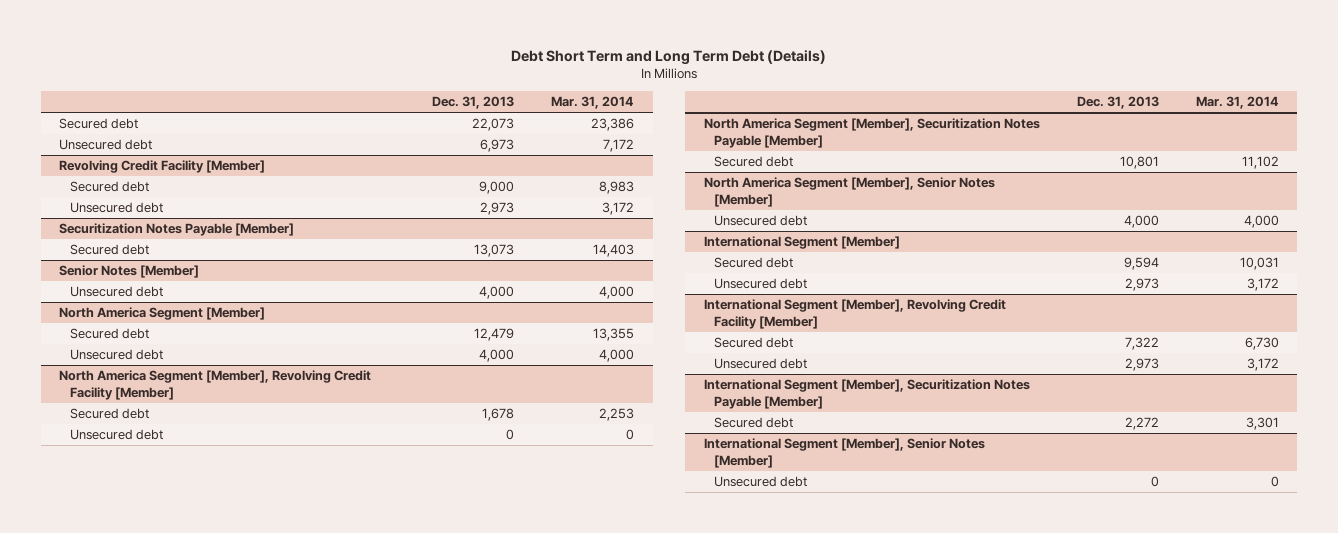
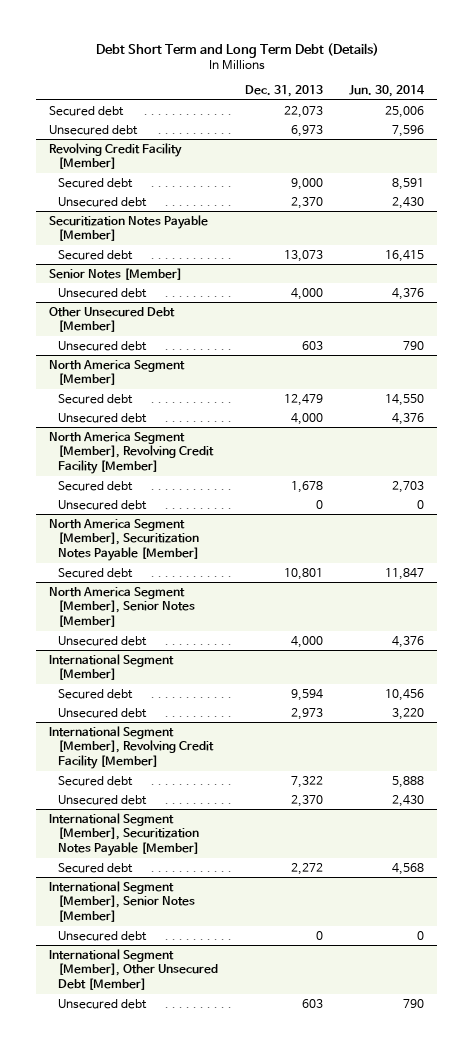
[551,95,635,109] Mar. 31, 2014 -> none
none -> [349,85,426,98] Jun. 30, 2014
[480,202,515,216] 2,973 -> [290,196,323,209] 2,370
none -> [49,306,176,333] Other Unsecured Debt [Member]
none -> [58,340,148,351] Unsecured debt
[1124,358,1159,372] 2,973 -> [290,794,323,807] 2,370
none -> [49,948,219,991] International Segment [Member], Other Unsecured Debt [Member]
none -> [58,998,148,1009] Unsecured debt

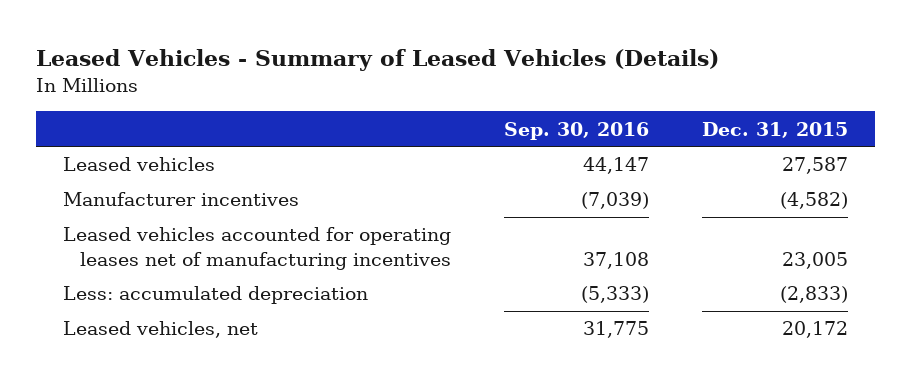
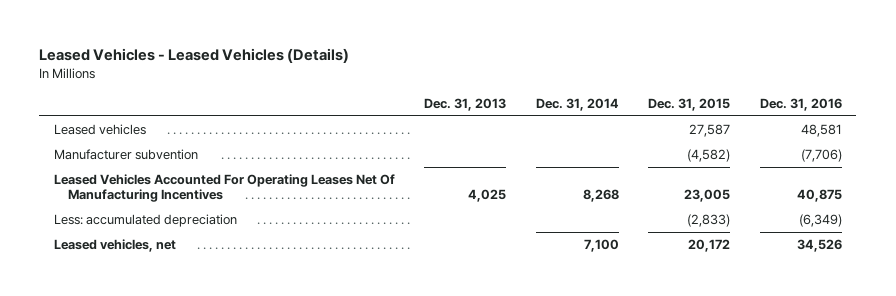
[36,49,720,72] Leased Vehicles - Summary of Leased Vehicles (Details) -> [39,47,350,63] Leased Vehicles - Leased Vehicles (Details)
[504,121,650,140] Sep. 30, 2016 -> none
none -> [424,98,507,112] Dec. 31, 2013
none -> [535,98,619,112] Dec. 31, 2014
none -> [759,98,842,112] Dec. 31, 2016
[62,192,299,207] Manufacturer incentives -> [54,149,199,161] Manufacturer subvention
[62,227,452,270] Leased vehicles accounted for operating leases net of manufacturing incentives -> [54,174,396,203] Leased Vehicles Accounted For Operating Leases Net Of Manufacturing Incentives

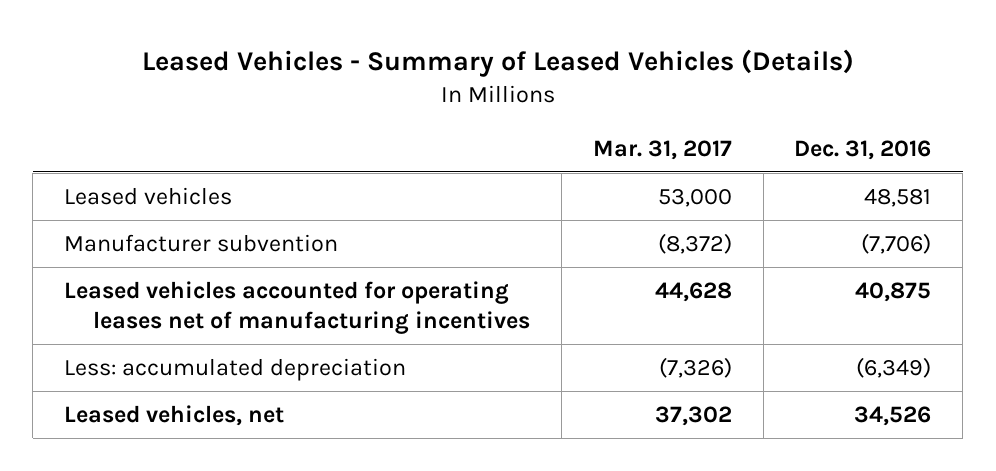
[39,47,350,63] Leased Vehicles - Leased Vehicles (Details) -> [141,48,854,77] Leased Vehicles - Summary of Leased Vehicles (Details)
[424,98,507,112] Dec. 31, 2013 -> none
[535,98,619,112] Dec. 31, 2014 -> none
[648,98,731,112] Dec. 31, 2015 -> none
none -> [592,140,732,161] Mar. 31, 2017
[54,174,396,203] Leased Vehicles Accounted For Operating Leases Net Of Manufacturing Incentives -> [64,280,531,334] Leased vehicles accounted for operating leases net of manufacturing incentives

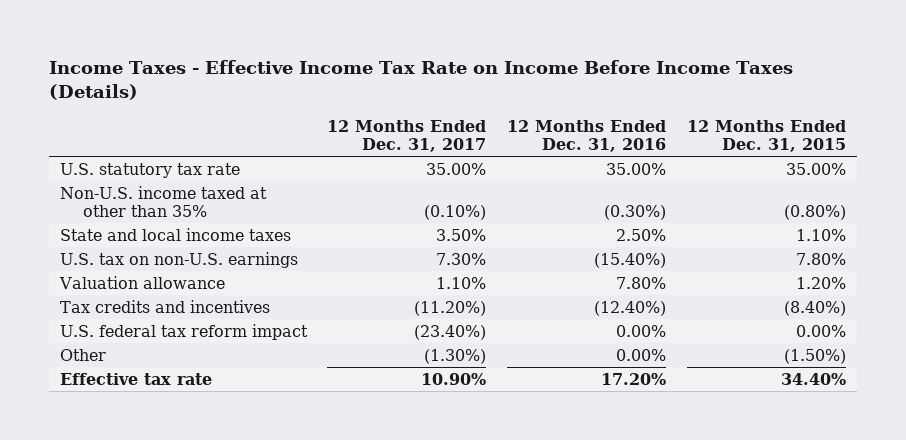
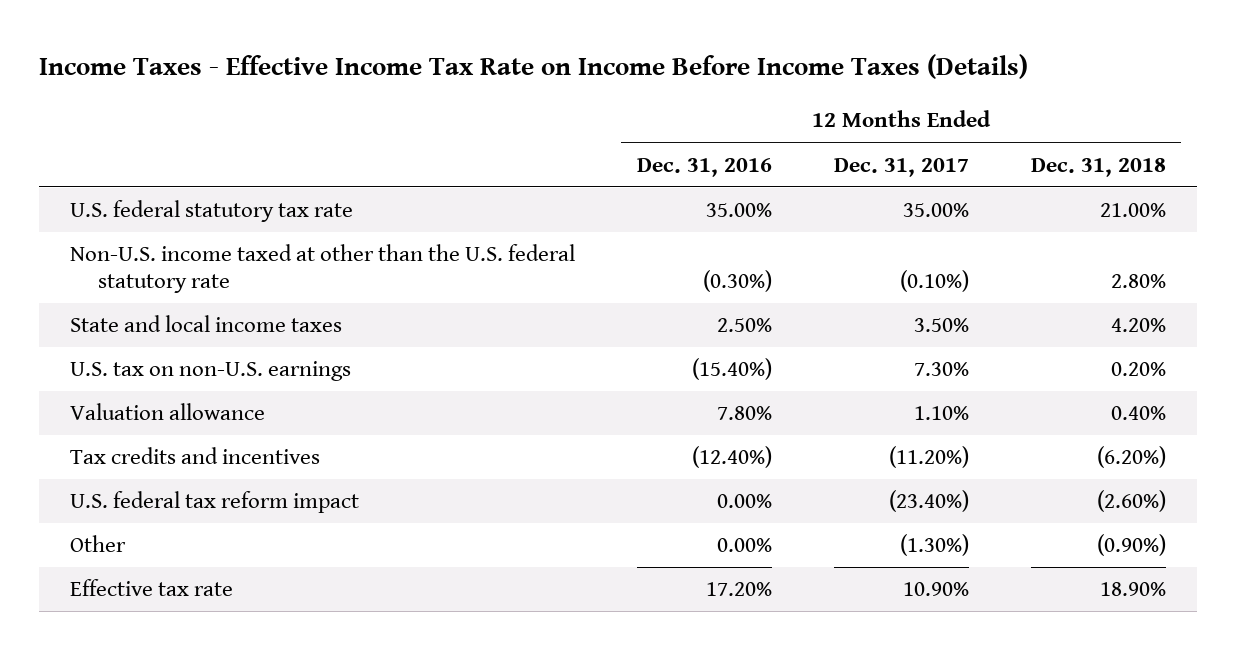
[687,119,847,153] 12 Months Ended Dec. 31, 2015 -> none
none -> [1030,157,1166,177] Dec. 31, 2018
[59,162,240,178] U.S. statutory tax rate -> [69,200,353,223] U.S. federal statutory tax rate
[59,185,267,218] Non-U.S. income taxed at other than 35% -> [69,244,575,293] Non-U.S. income taxed at other than the U.S. federal statutory rate

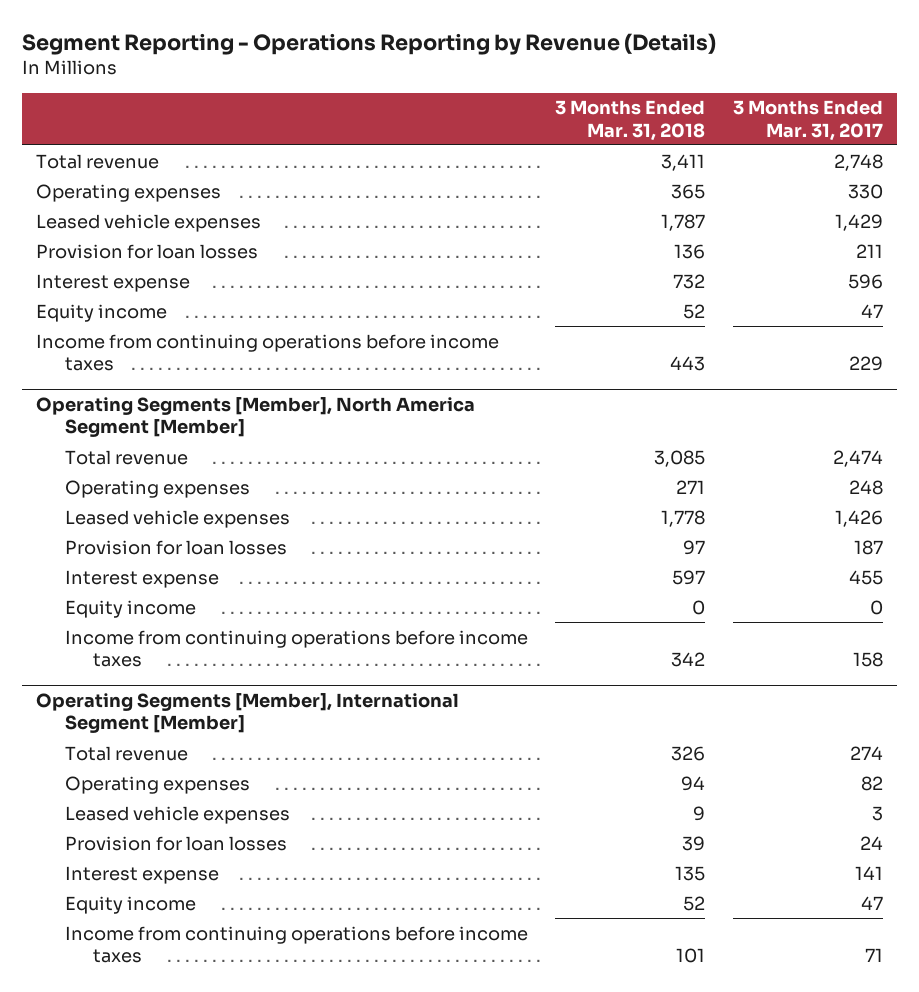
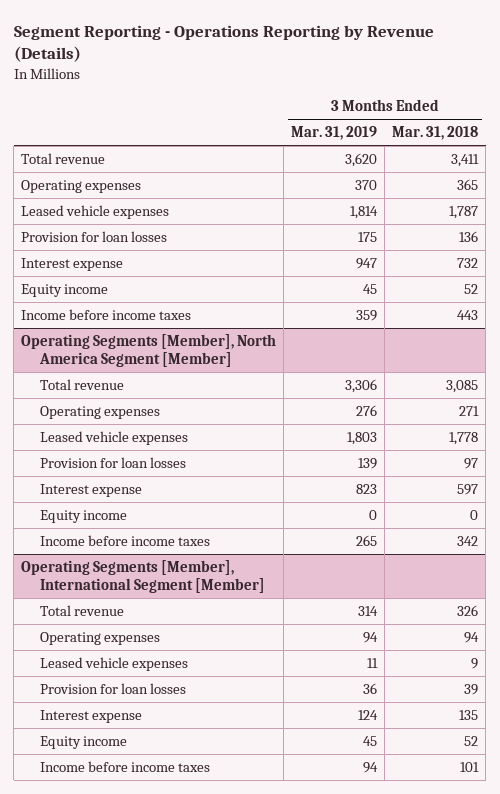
[733,100,884,141] 3 Months Ended Mar. 31, 2017 -> none
none -> [291,126,378,141] Mar. 31, 2019
[35,333,499,372] Income from continuing operations before income taxes -> [21,308,192,320] Income before income taxes
[64,629,528,668] Income from continuing operations before income taxes -> [40,534,211,546] Income before income taxes
[64,925,528,964] Income from continuing operations before income taxes -> [40,760,211,772] Income before income taxes

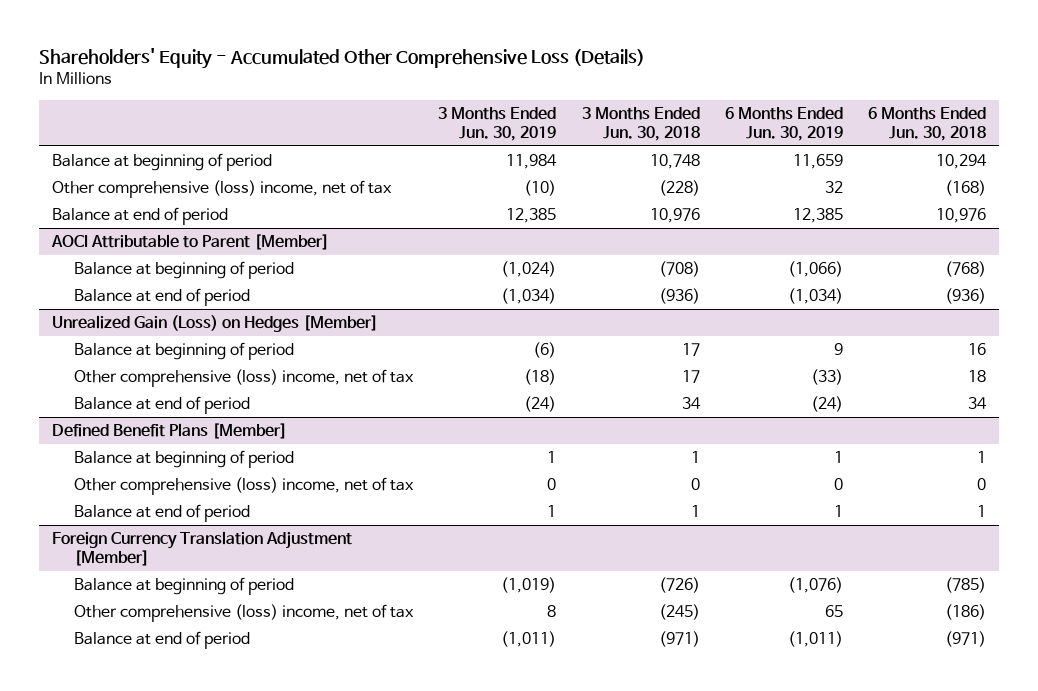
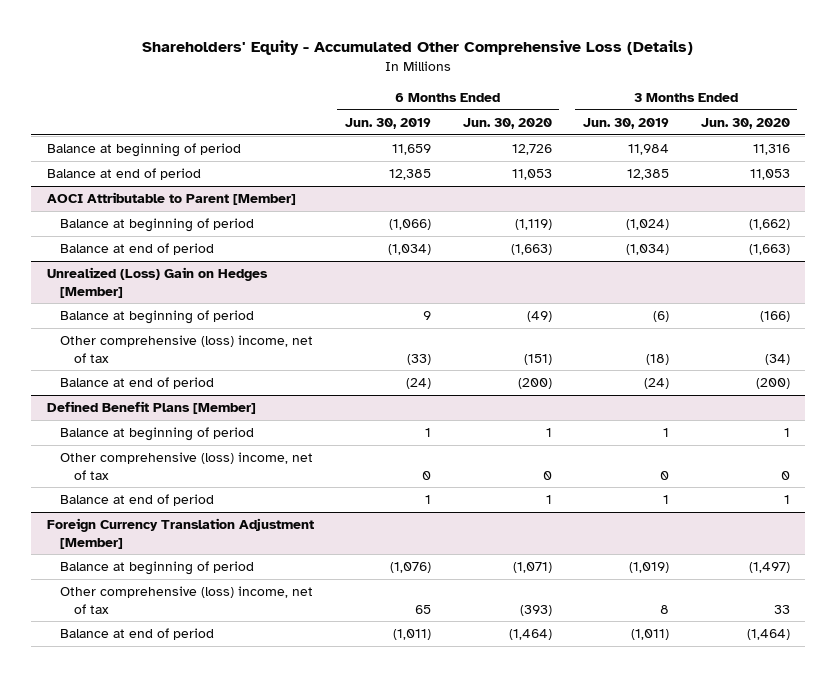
[581,107,700,142] 3 Months Ended Jun. 30, 2018 -> none
[868,107,987,142] 6 Months Ended Jun. 30, 2018 -> none
none -> [462,117,552,129] Jun. 30, 2020
none -> [700,117,790,129] Jun. 30, 2020
[51,180,392,199] Other comprehensive (loss) income, net of tax -> none
[51,315,378,333] Unrealized Gain (Loss) on Hedges [Member] -> [46,267,268,298] Unrealized (Loss) Gain on Hedges [Member]

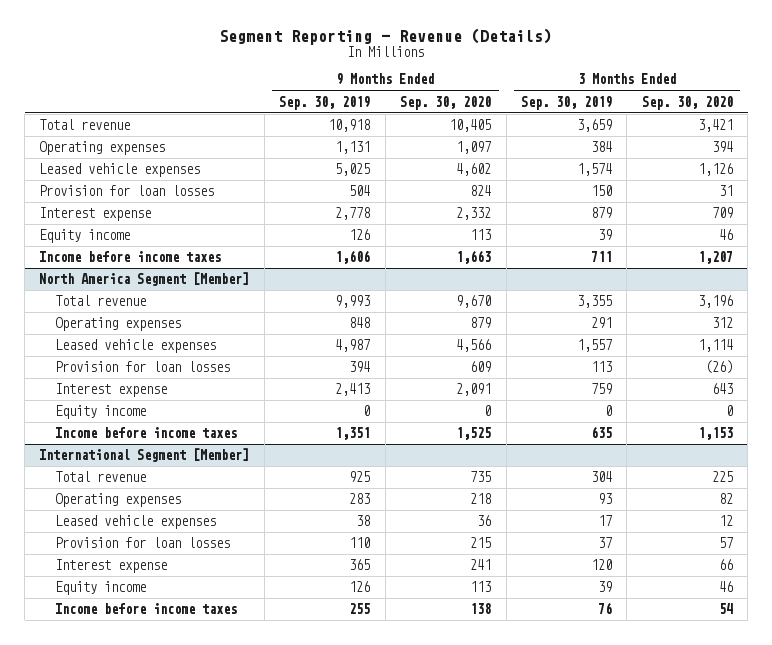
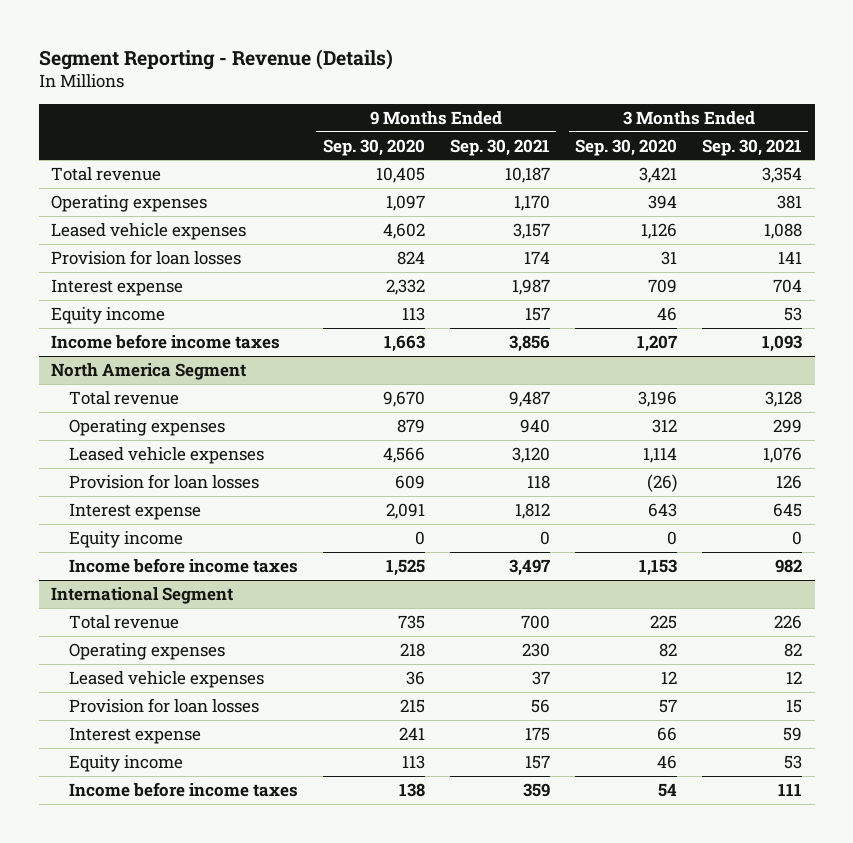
[279,95,371,110] Sep. 30, 2019 -> none
[520,95,612,110] Sep. 30, 2019 -> none
none -> [449,138,550,156] Sep. 30, 2021
none -> [702,138,803,156] Sep. 30, 2021
[39,272,250,287] North America Segment [Member] -> [51,362,247,380] North America Segment
[39,448,250,463] International Segment [Member] -> [51,586,234,604] International Segment

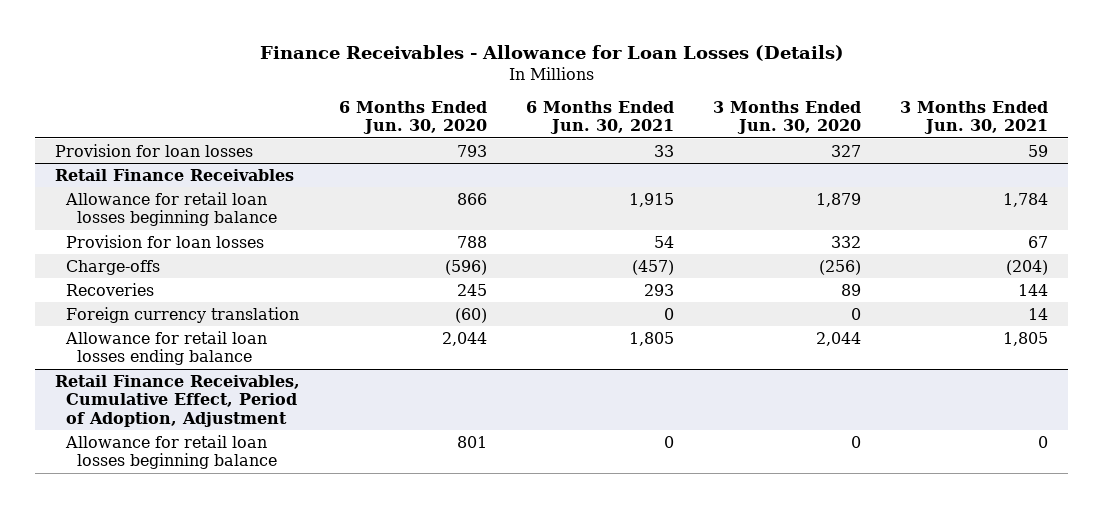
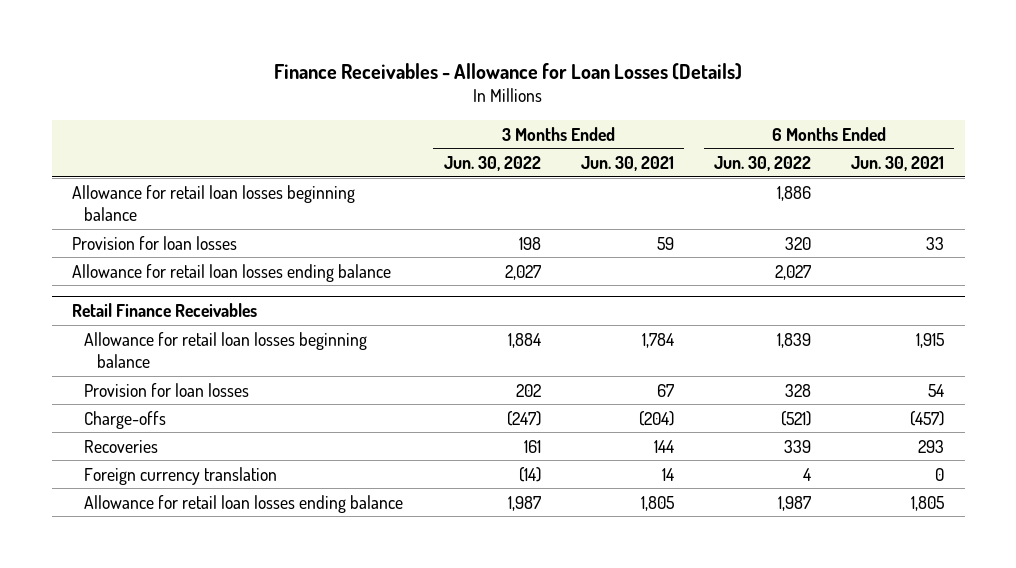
[338,100,487,135] 6 Months Ended Jun. 30, 2020 -> none
[713,100,862,135] 3 Months Ended Jun. 30, 2020 -> none
none -> [443,155,541,171] Jun. 30, 2022
none -> [714,155,812,171] Jun. 30, 2022
none -> [71,184,355,222] Allowance for retail loan losses beginning balance
none -> [71,263,391,282] Allowance for retail loan losses ending balance
[54,374,300,428] Retail Finance Receivables, Cumulative Effect, Period of Adoption, Adjustment -> none
[64,434,277,470] Allowance for retail loan losses beginning balance -> none

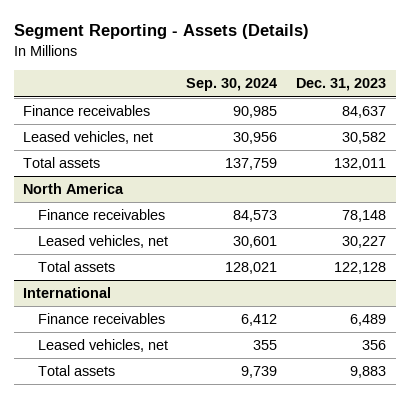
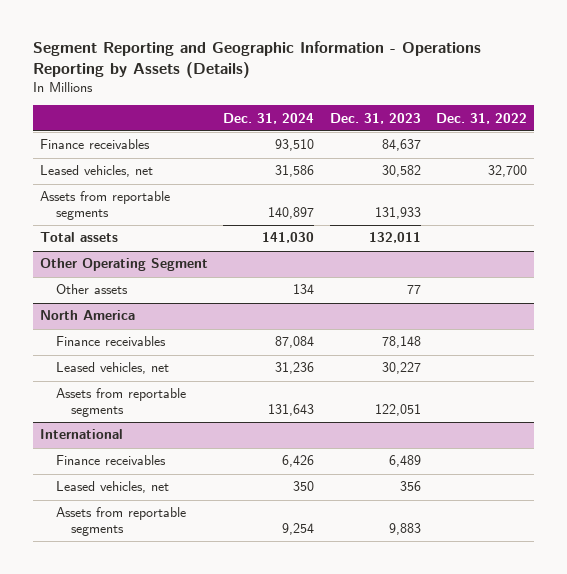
[13,24,309,40] Segment Reporting - Assets (Details) -> [32,41,481,78] Segment Reporting and Geographic Information - Operations Reporting by Assets (Details)
[186,78,278,92] Sep. 30, 2024 -> none
none -> [223,112,315,124] Dec. 31, 2024
none -> [435,112,527,124] Dec. 31, 2022
none -> [40,191,171,221] Assets from reportable segments
none -> [40,258,209,272] Other Operating Segment
none -> [55,284,128,295] Other assets
[37,261,115,273] Total assets -> none
none -> [55,388,186,418] Assets from reportable segments
[37,365,115,377] Total assets -> [55,507,186,537] Assets from reportable segments

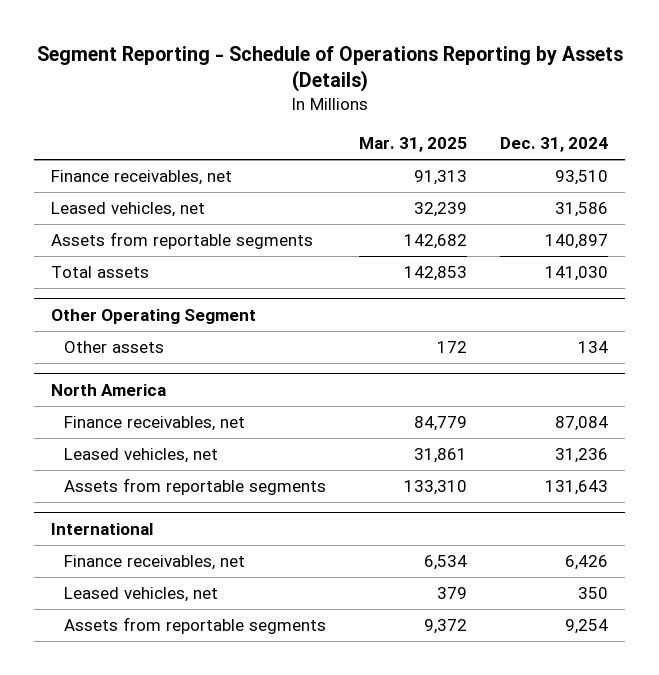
[32,41,481,78] Segment Reporting and Geographic Information - Operations Reporting by Assets (Details) -> [36,45,623,93] Segment Reporting - Schedule of Operations Reporting by Assets (Details)
[329,112,421,124] Dec. 31, 2023 -> none
[435,112,527,124] Dec. 31, 2022 -> none
none -> [359,137,468,153] Mar. 31, 2025
[40,139,151,150] Finance receivables -> [50,170,232,186] Finance receivables, net
[55,336,166,347] Finance receivables -> [64,416,246,432] Finance receivables, net
[55,455,166,466] Finance receivables -> [64,555,246,571] Finance receivables, net

